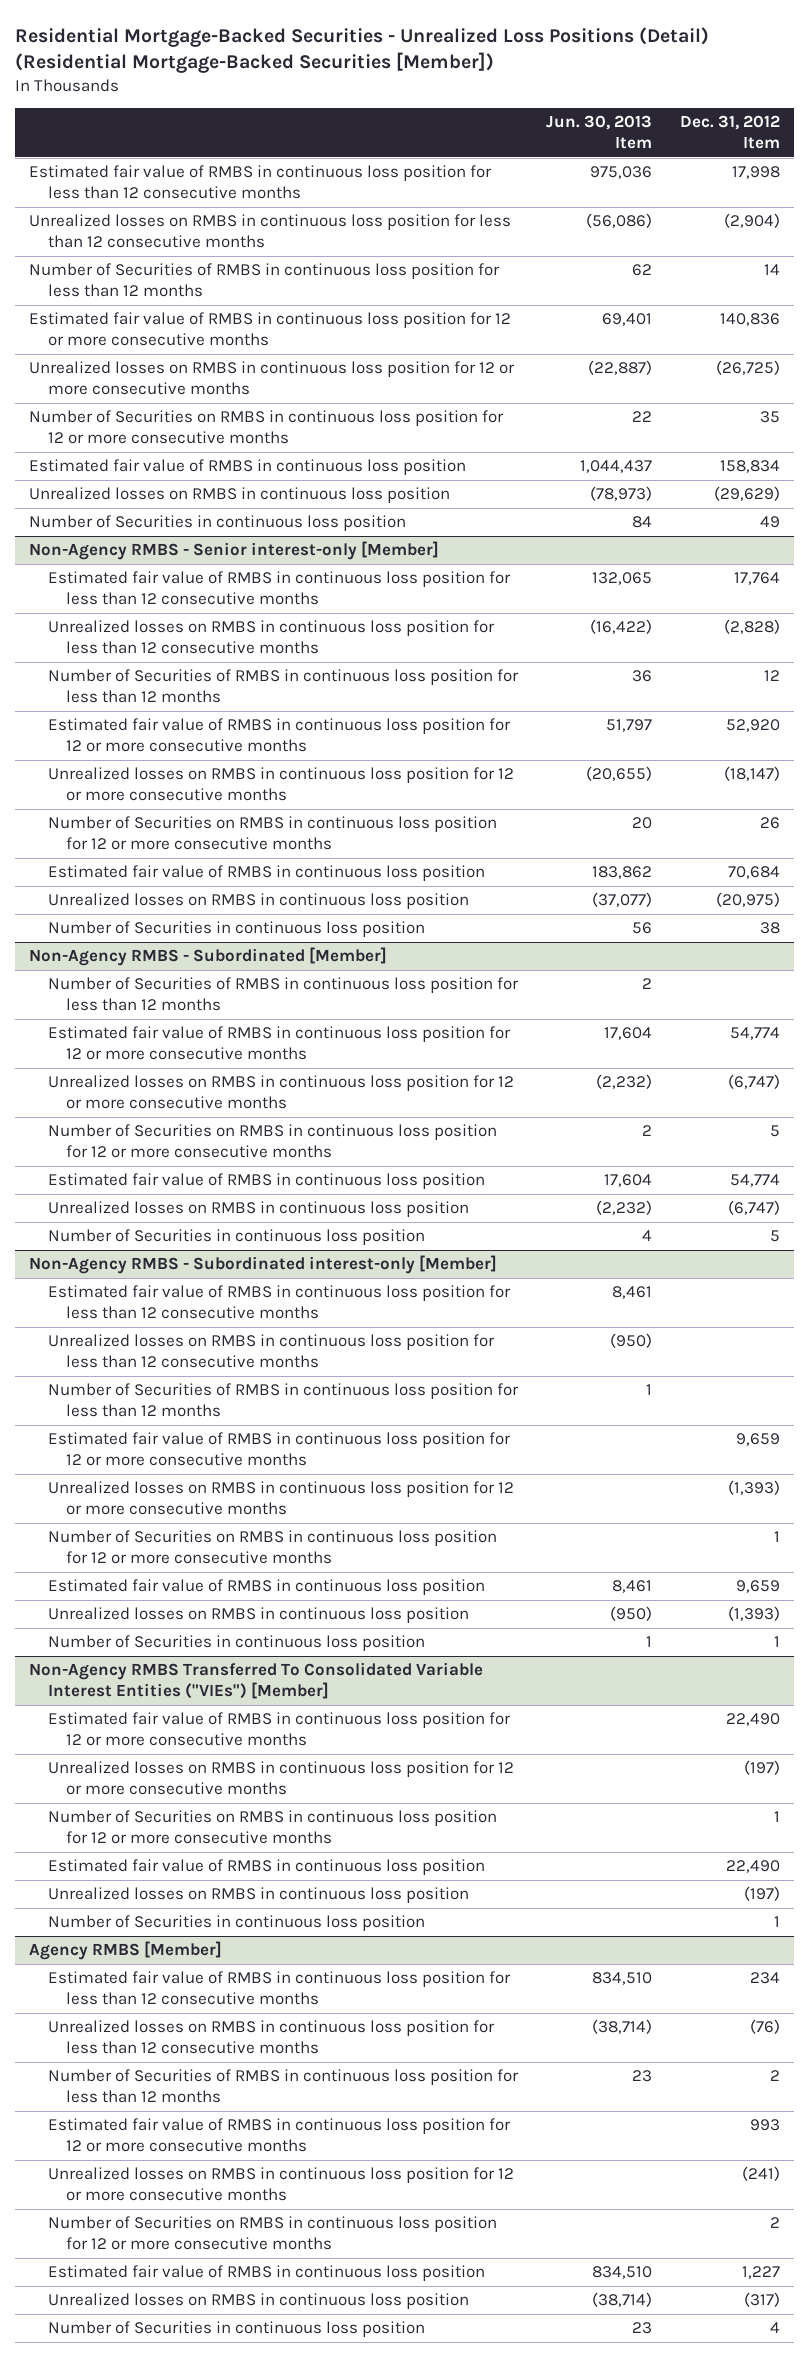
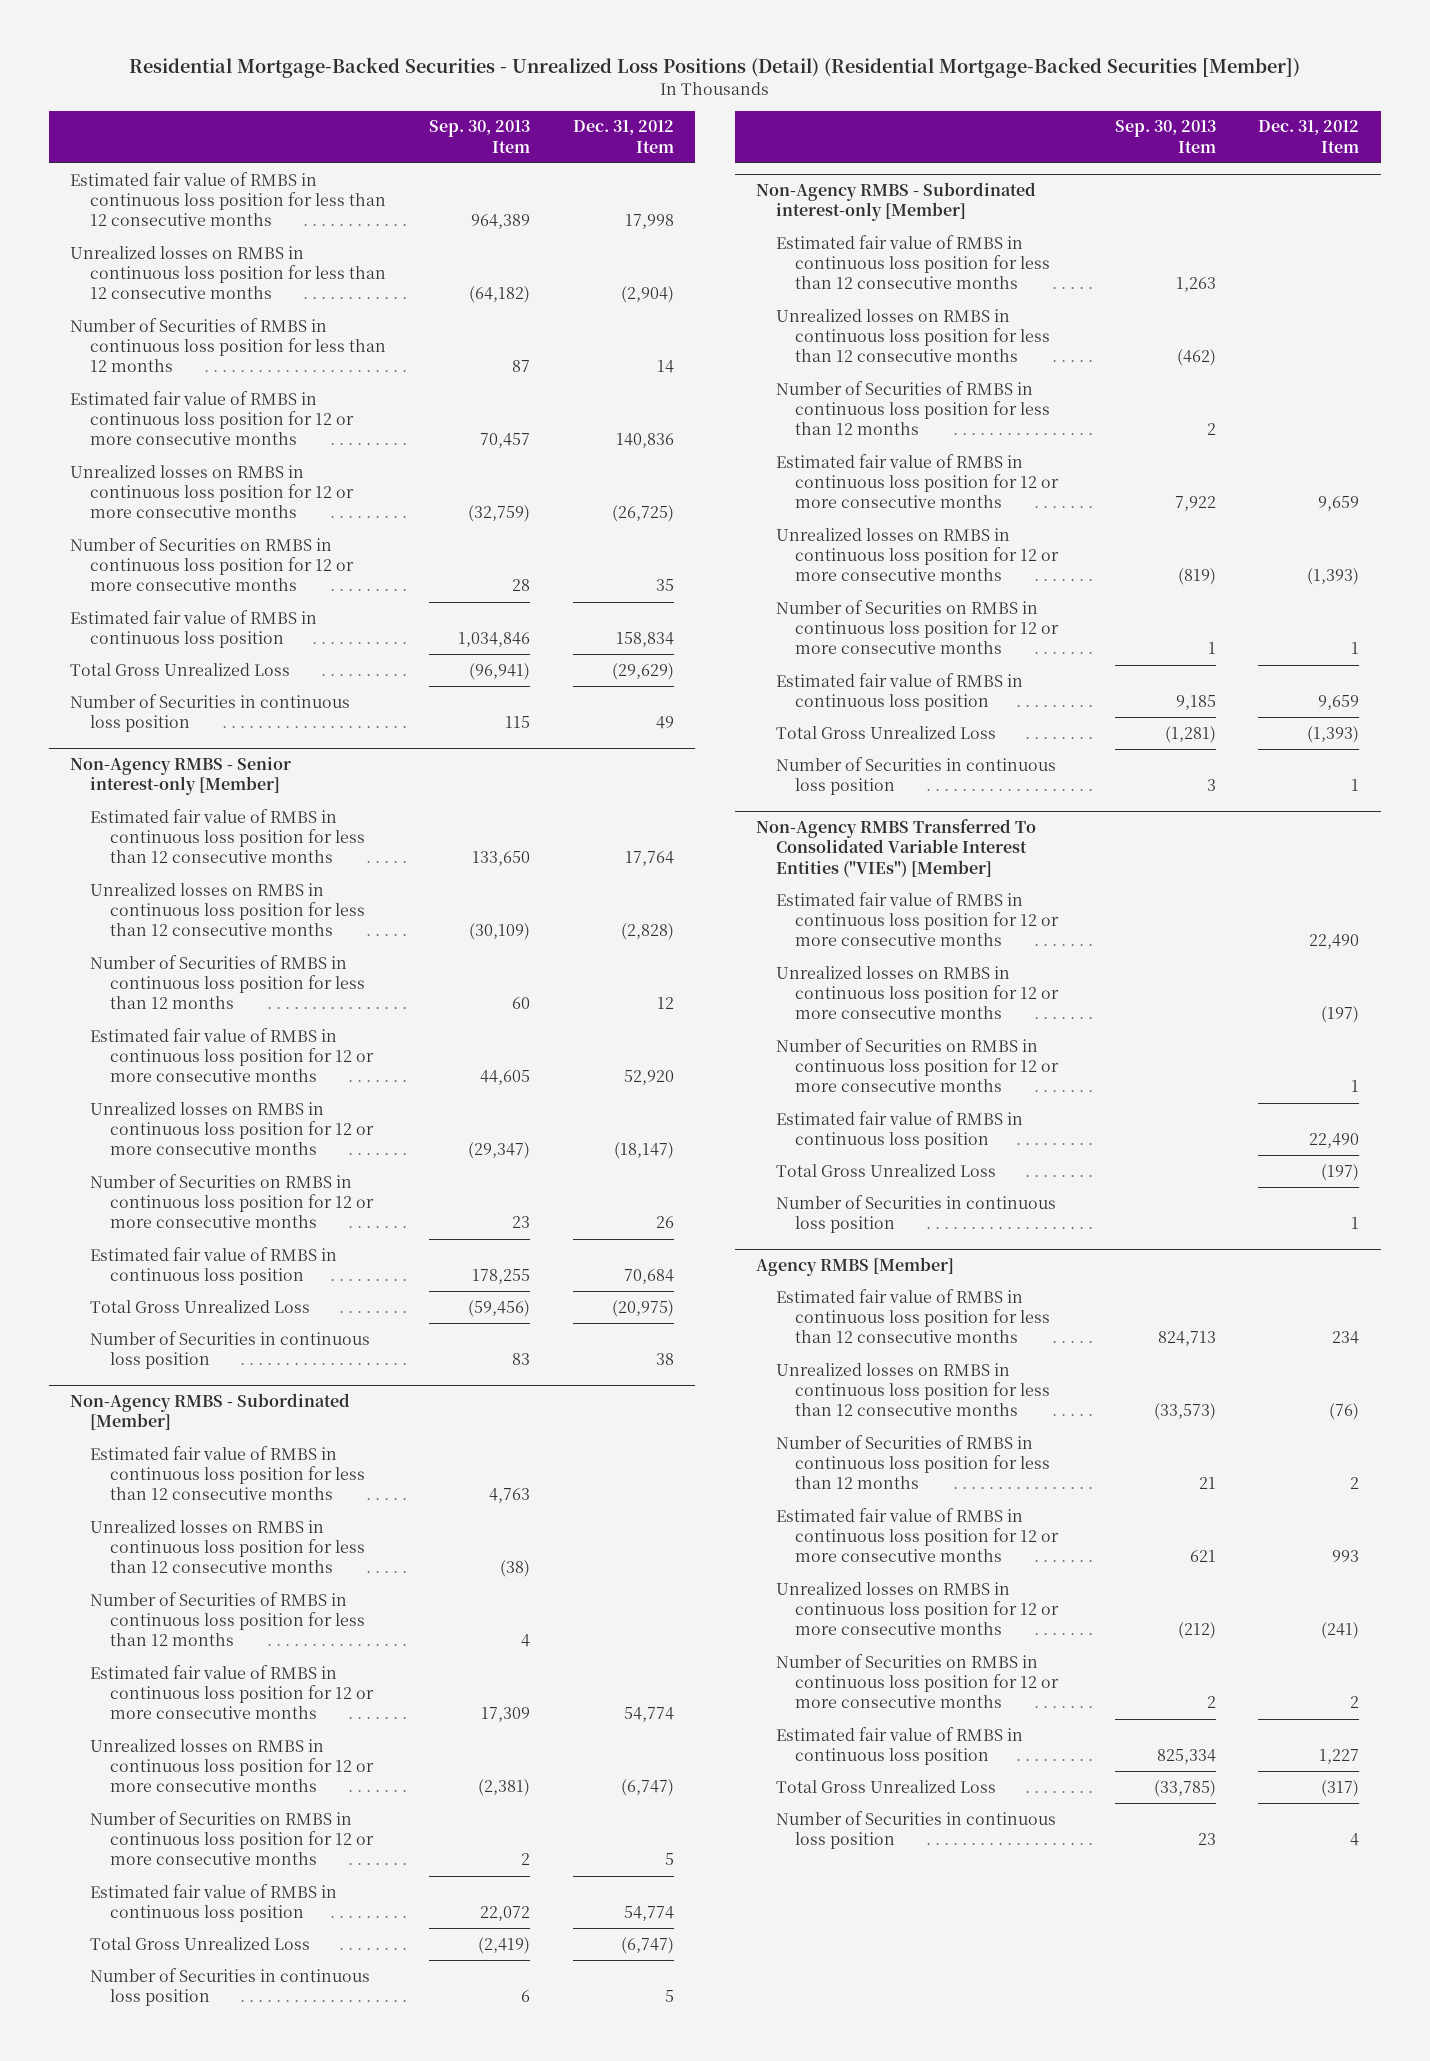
[545,115,652,150] Jun. 30, 2013 Item -> none
none -> [428,120,530,153] Sep. 30, 2013 Item
[29,487,451,504] Unrealized losses on RMBS in continuous loss position -> [70,662,291,676] Total Gross Unrealized Loss
[47,893,469,910] Unrealized losses on RMBS in continuous loss position -> [90,1299,311,1313] Total Gross Unrealized Loss
none -> [90,1445,365,1501] Estimated fair value of RMBS in continuous loss position for less than 12 consecutive months
none -> [90,1519,365,1574] Unrealized losses on RMBS in continuous loss position for less than 12 consecutive months
[47,1201,469,1218] Unrealized losses on RMBS in continuous loss position -> [90,1936,311,1950] Total Gross Unrealized Loss
[47,1607,469,1624] Unrealized losses on RMBS in continuous loss position -> [775,725,996,739] Total Gross Unrealized Loss
[47,1887,469,1904] Unrealized losses on RMBS in continuous loss position -> [775,1163,996,1177] Total Gross Unrealized Loss
[47,2293,469,2310] Unrealized losses on RMBS in continuous loss position -> [775,1779,996,1793] Total Gross Unrealized Loss

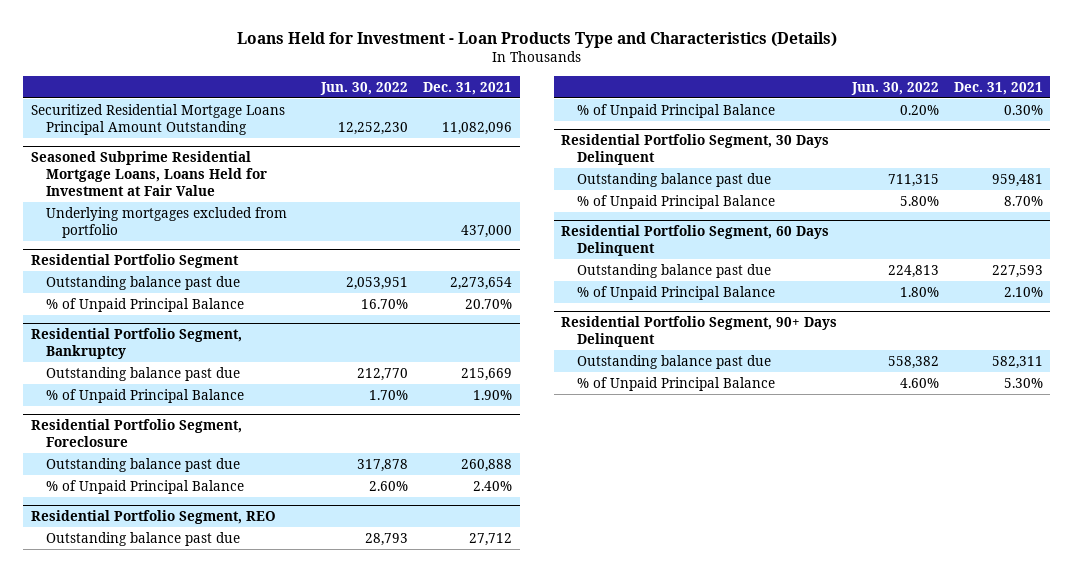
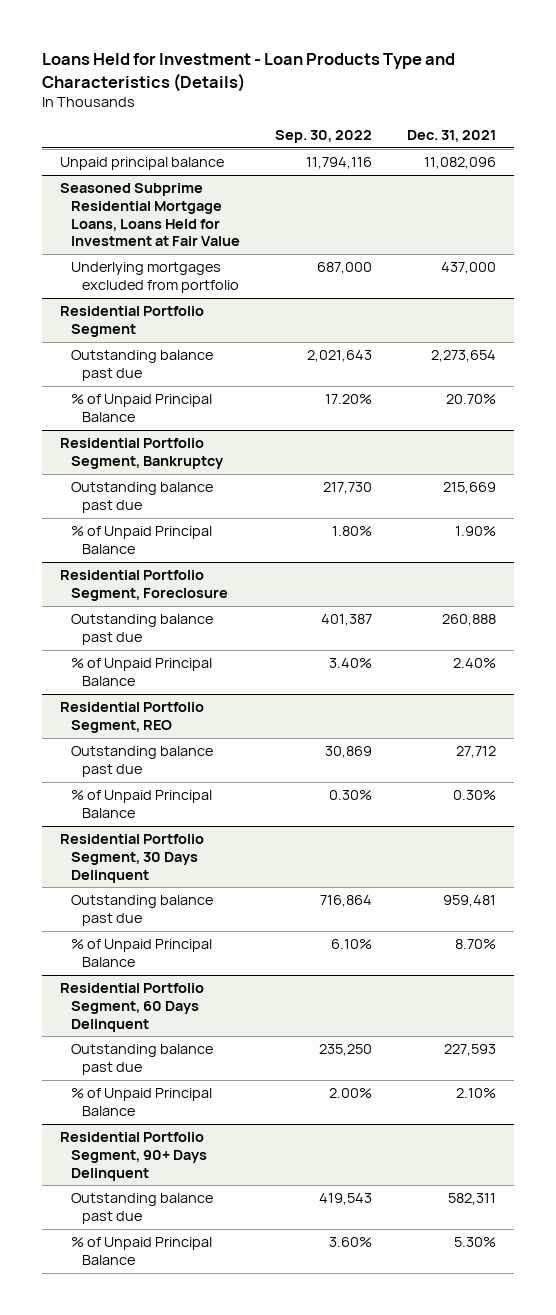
[320,81,409,95] Jun. 30, 2022 -> none
none -> [275,130,373,144] Sep. 30, 2022
[30,103,285,135] Securitized Residential Mortgage Loans Principal Amount Outstanding -> [59,157,224,171] Unpaid principal balance

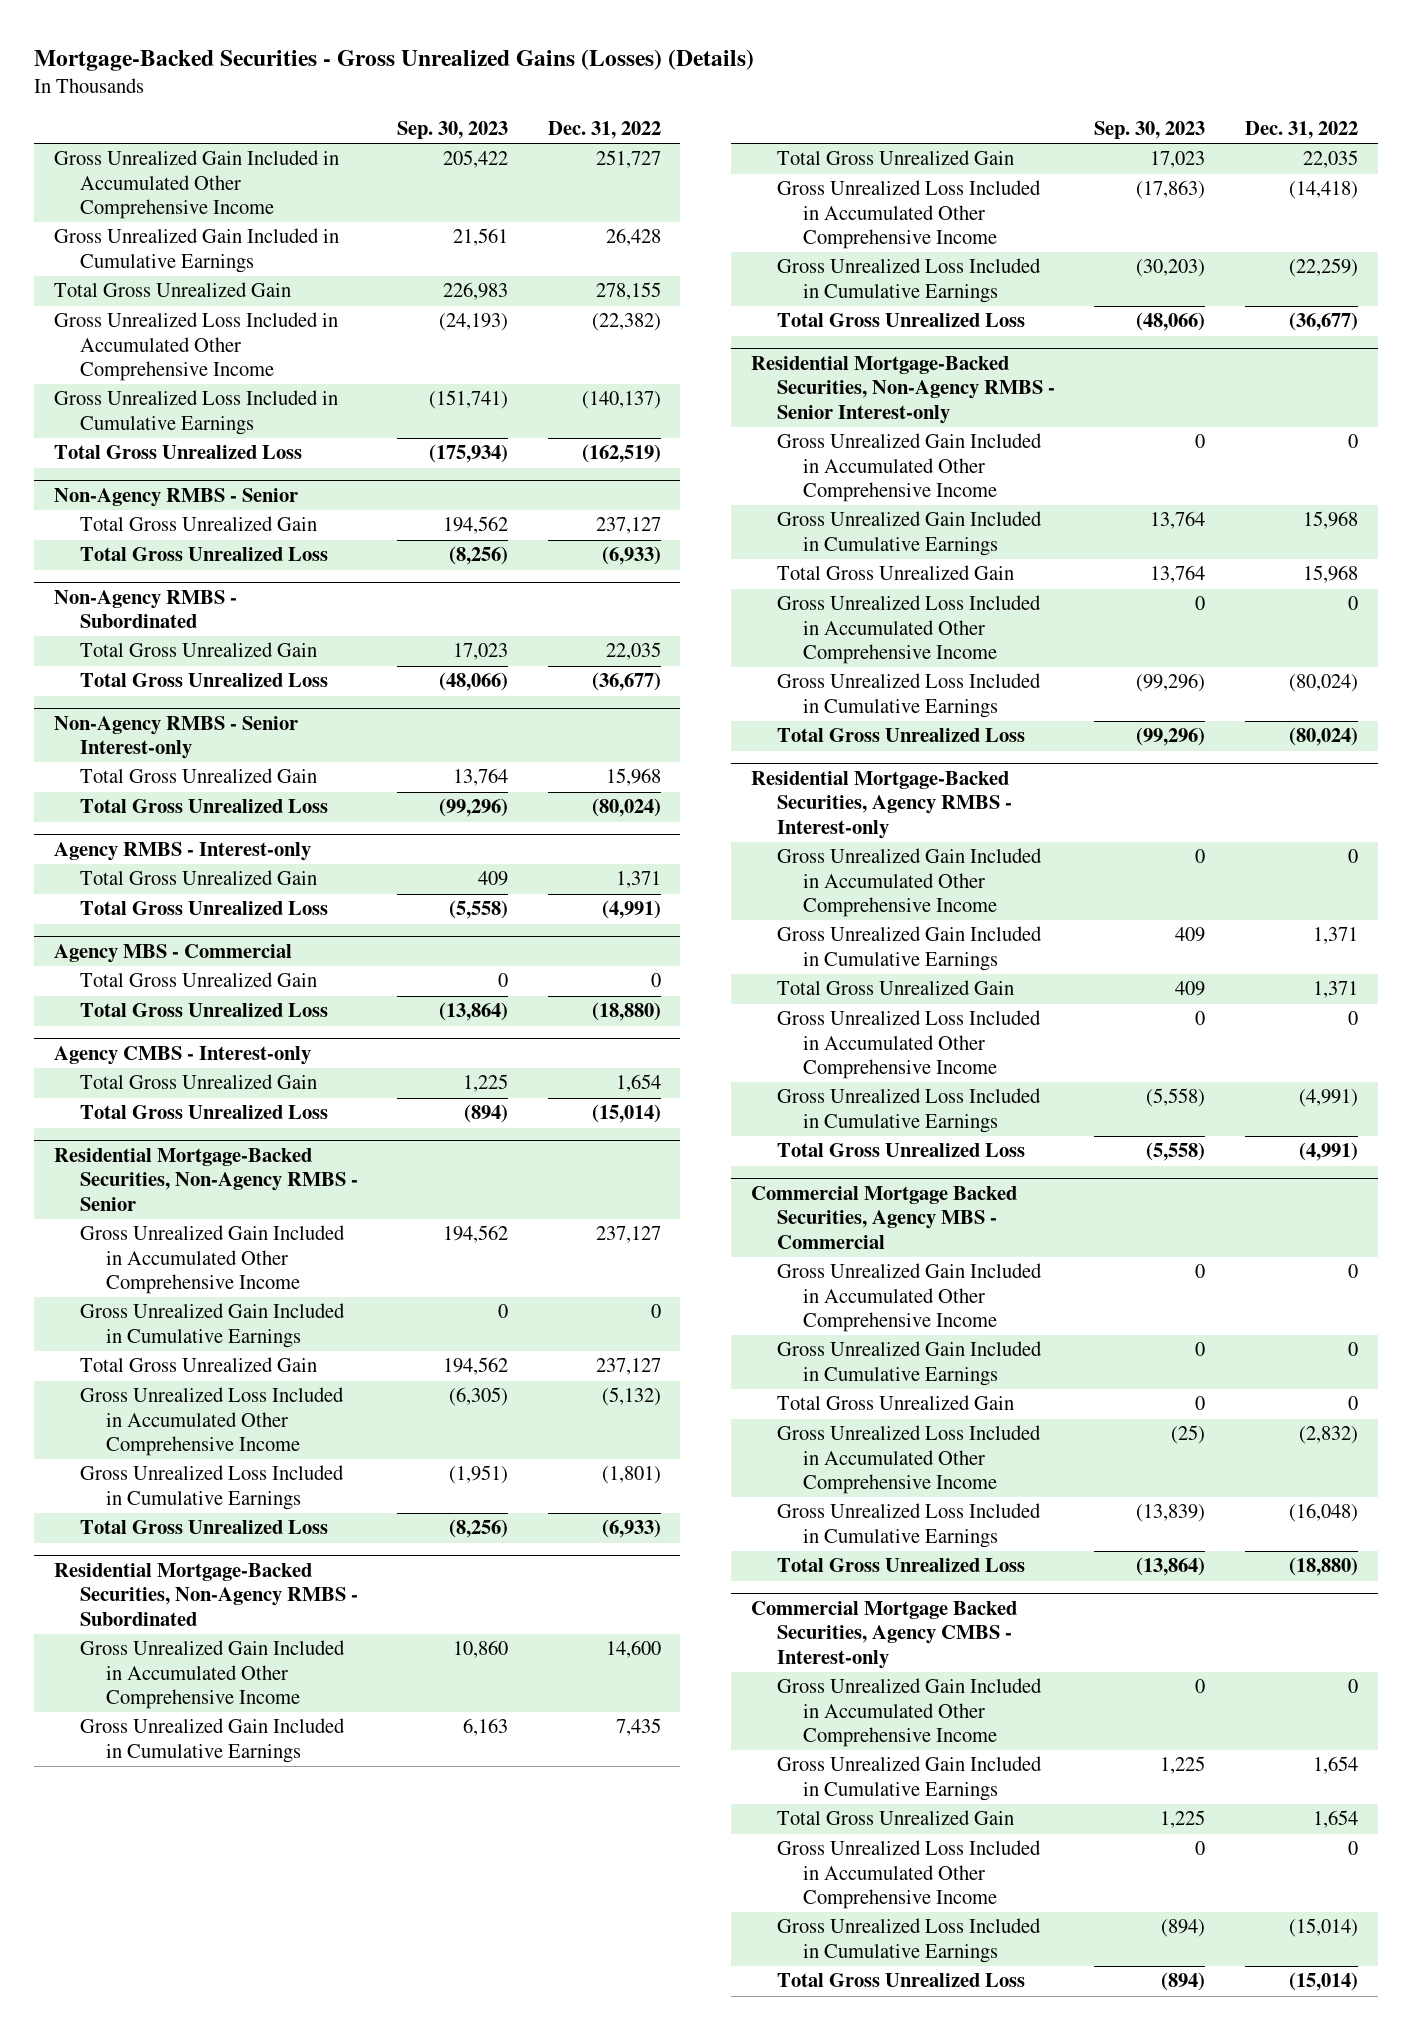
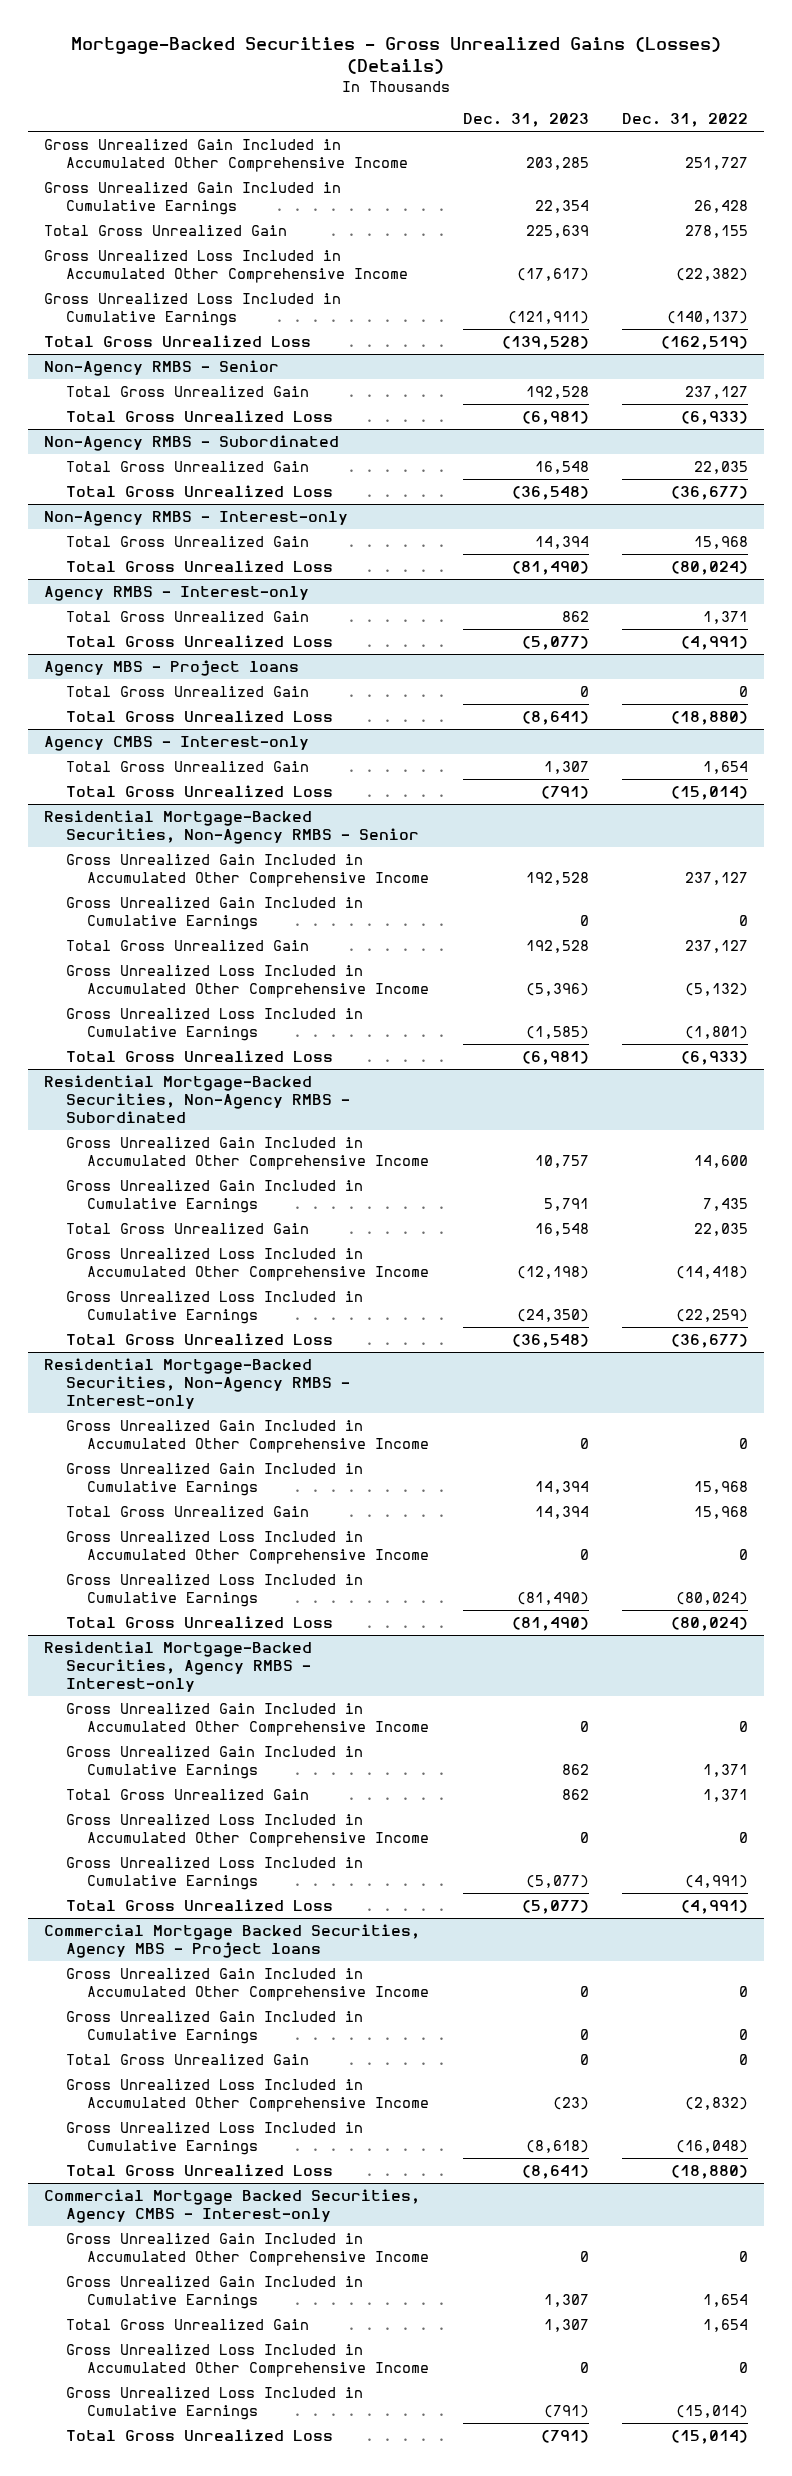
[397,121,509,140] Sep. 30, 2023 -> none
none -> [462,113,589,128] Dec. 31, 2023
[53,715,298,760] Non-Agency RMBS - Senior Interest-only -> [44,510,349,526] Non-Agency RMBS - Interest-only
[53,943,292,963] Agency MBS - Commercial -> [44,659,300,676] Agency MBS - Project loans
[751,355,1055,424] Residential Mortgage-Backed Securities, Non-Agency RMBS - Senior Interest-only -> [44,1357,350,1409] Residential Mortgage-Backed Securities, Non-Agency RMBS - Interest-only
[751,1185,1018,1249] Commercial Mortgage Backed Securities, Agency MBS - Commercial -> [44,1923,421,1958] Commercial Mortgage Backed Securities, Agency MBS - Project loans

